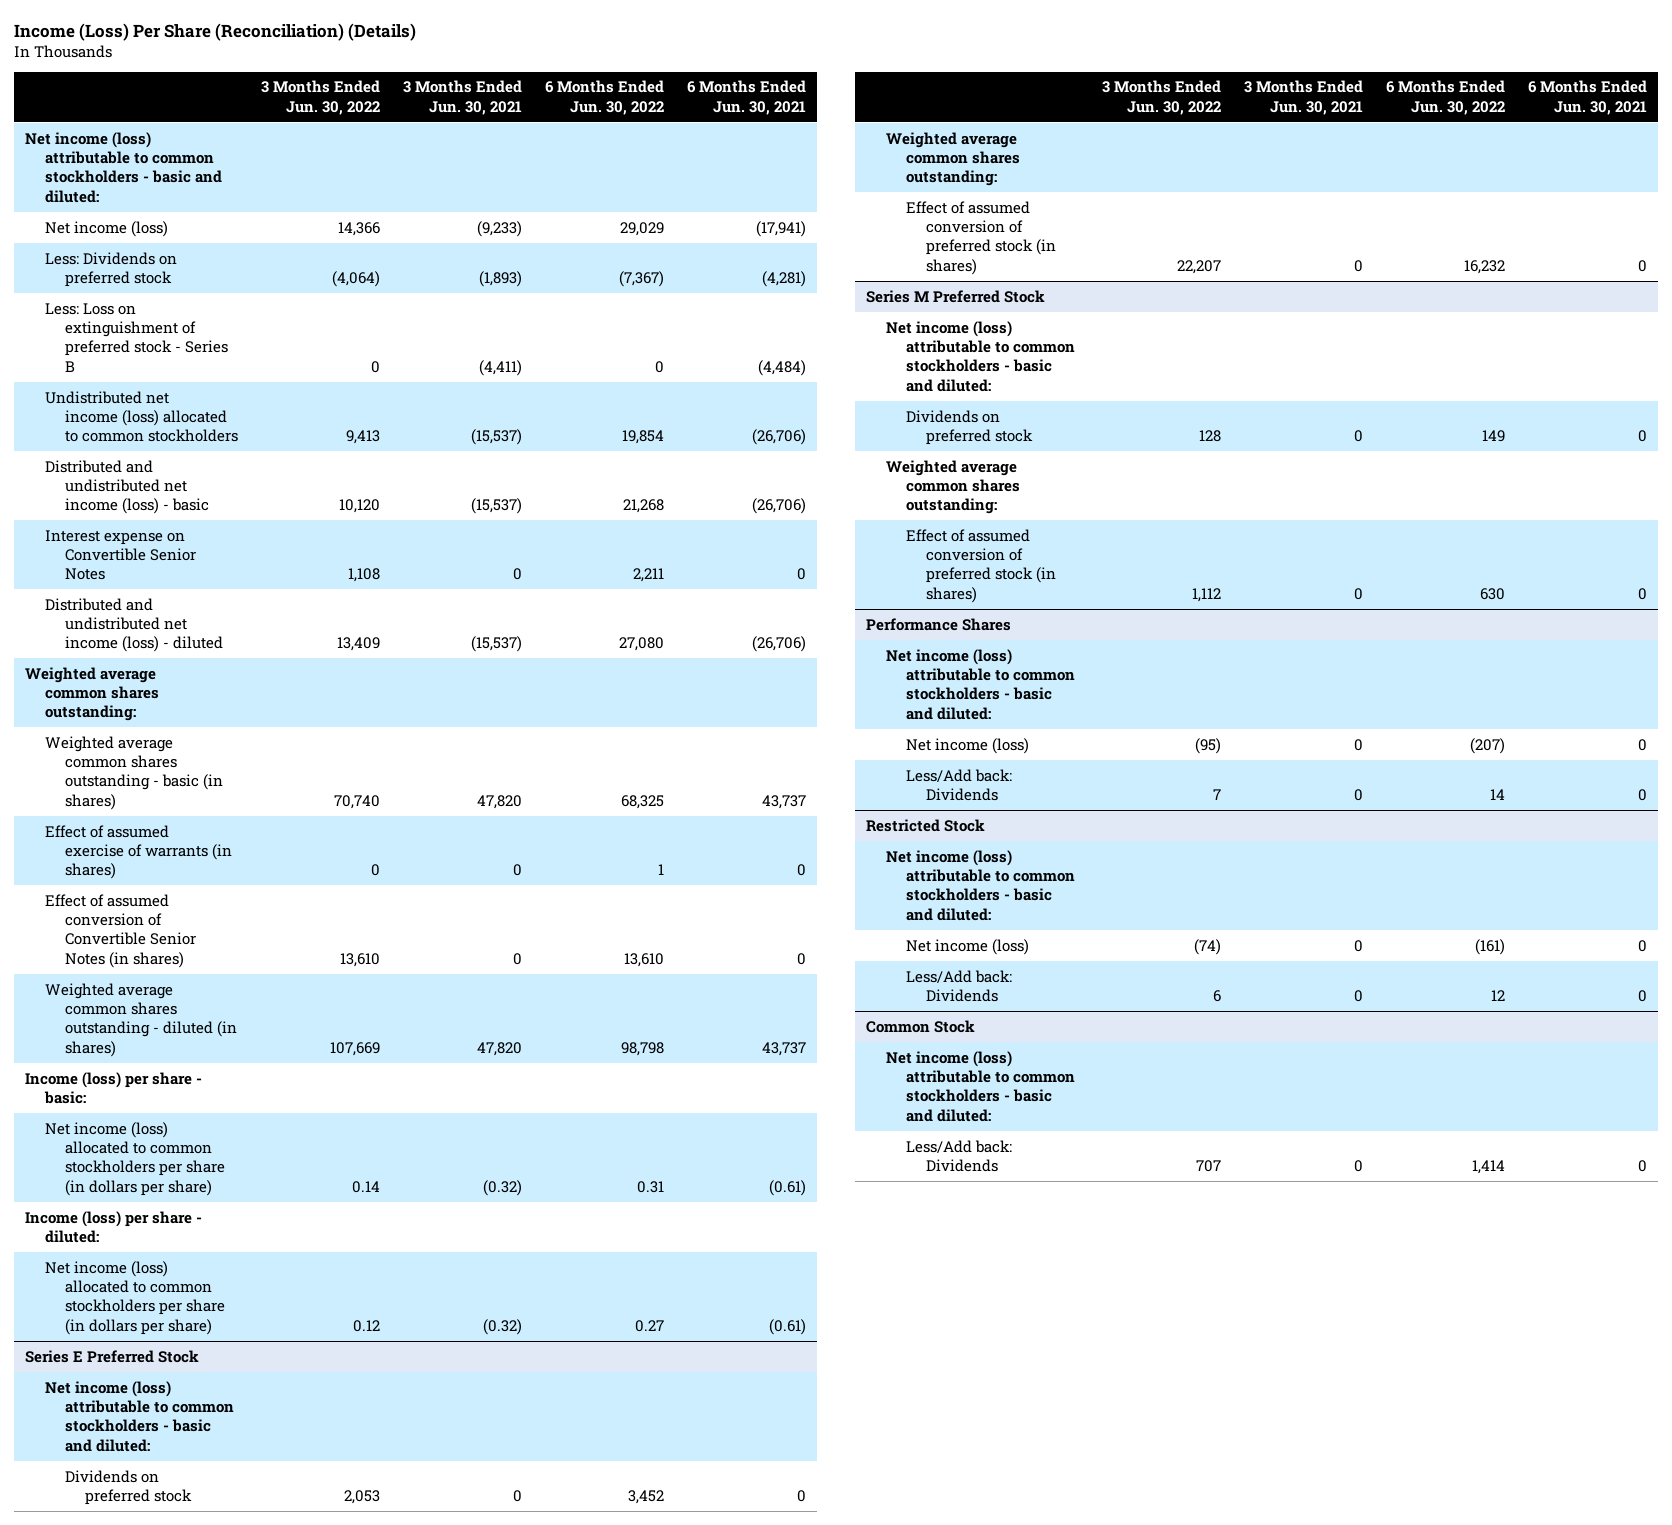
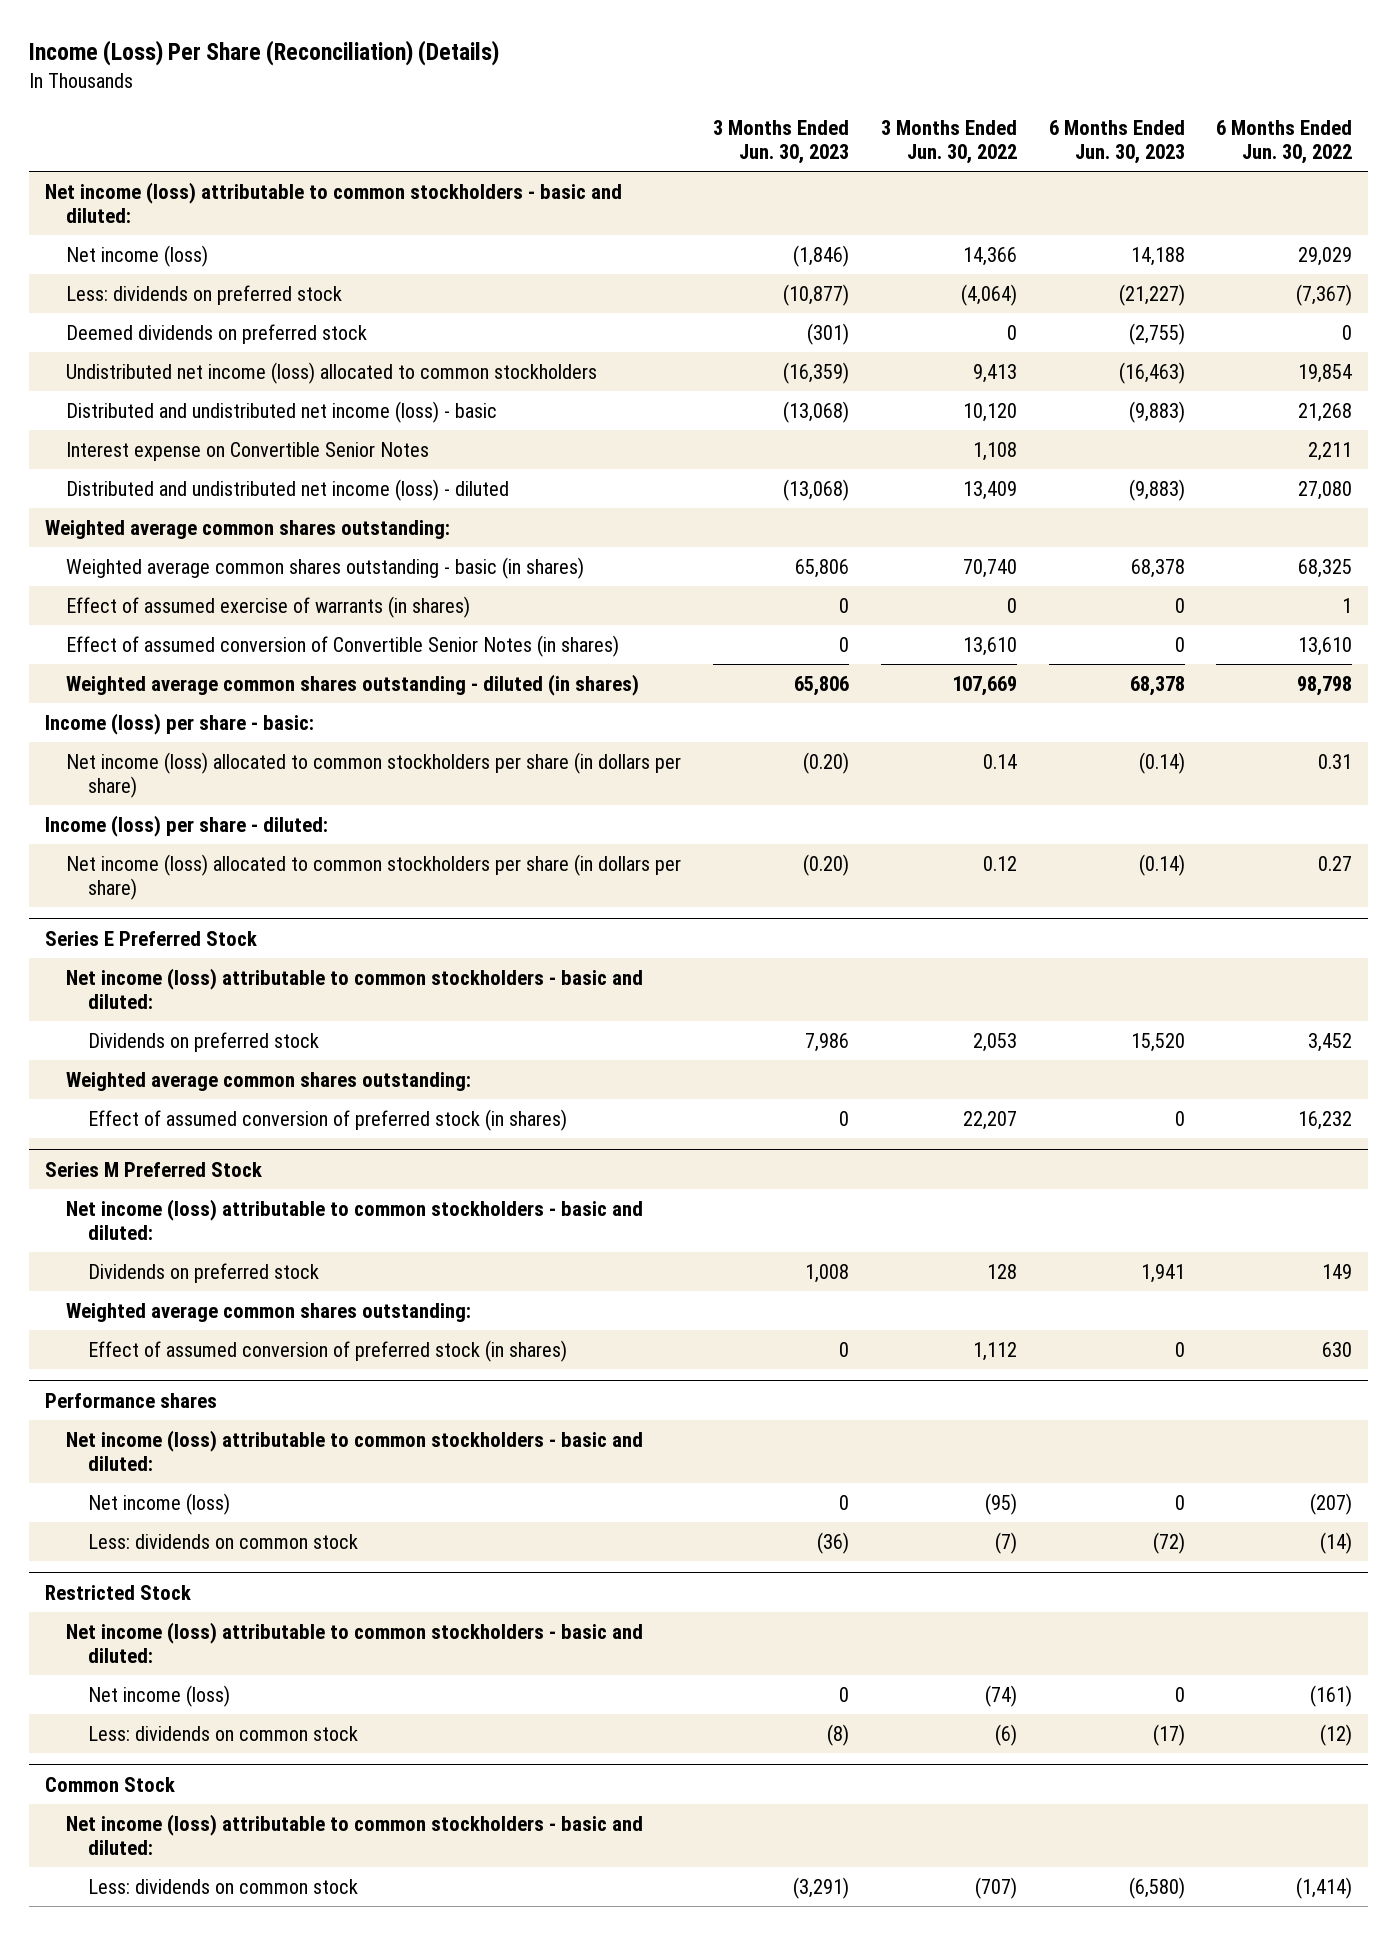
[403,80,523,115] 3 Months Ended Jun. 30, 2021 -> none
[686,80,806,115] 6 Months Ended Jun. 30, 2021 -> none
none -> [713,119,850,164] 3 Months Ended Jun. 30, 2023
none -> [1048,119,1185,164] 6 Months Ended Jun. 30, 2023
[45,302,229,372] Less: Loss on extinguishment of preferred stock - Series B -> none
[45,251,178,288] Less: Dividends on preferred stock -> [66,284,343,305] Less: dividends on preferred stock
none -> [66,323,368,344] Deemed dividends on preferred stock
[866,617,1012,631] Performance Shares -> [44,1392,217,1408] Performance shares
[906,768,1013,802] Less/Add back: Dividends -> [88,1533,359,1549] Less: dividends on common stock
[1213,789,1222,801] 7 -> [994,1531,1017,1554] (7)
[1489,789,1505,801] 14 -> [1320,1531,1353,1554] (14)
[906,969,1013,1003] Less/Add back: Dividends -> [88,1725,359,1741] Less: dividends on common stock
[1213,990,1222,1003] 6 -> [994,1723,1017,1746] (6)
[1490,990,1505,1002] 12 -> [1320,1723,1353,1746] (12)
[906,1139,1013,1173] Less/Add back: Dividends -> [88,1878,359,1894] Less: dividends on common stock
[1196,1160,1222,1173] 707 -> [974,1876,1017,1899] (707)
[1471,1160,1505,1175] 1,414 -> [1296,1876,1353,1899] (1,414)

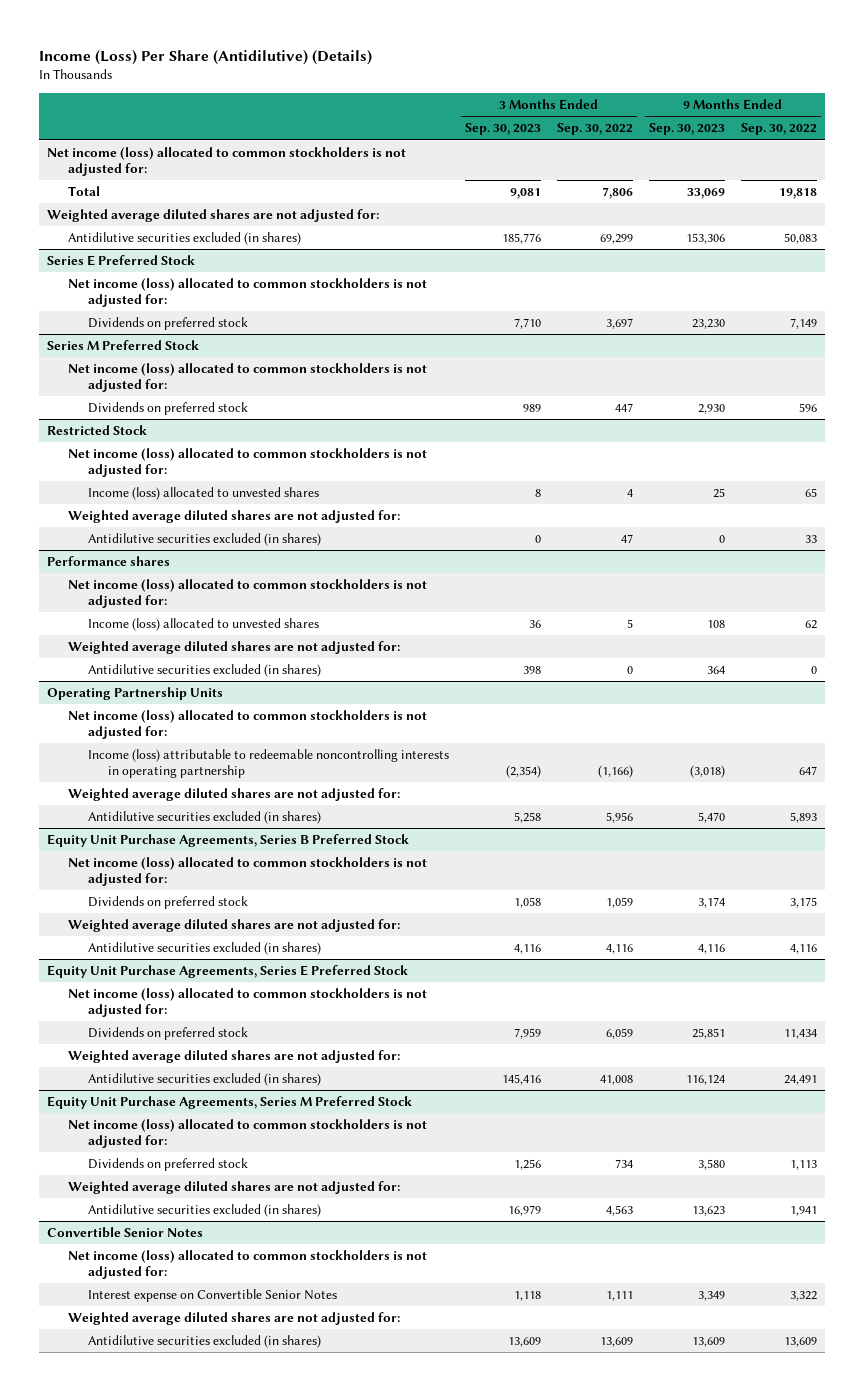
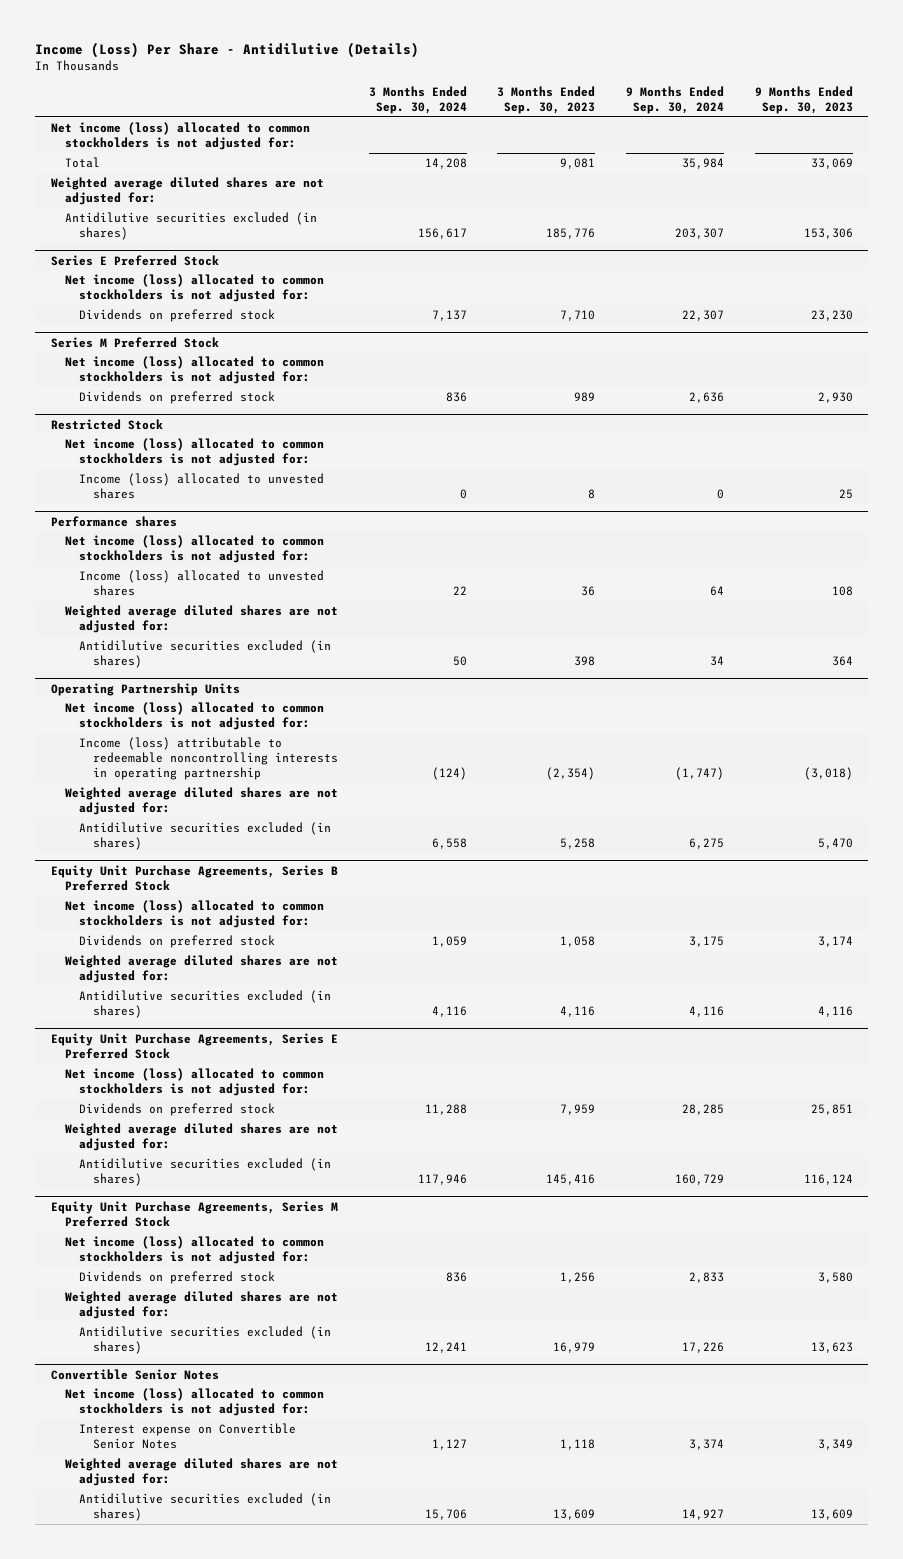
[39,49,373,65] Income (Loss) Per Share (Antidilutive) (Details) -> [35,41,420,58] Income (Loss) Per Share - Antidilutive (Details)
[556,123,633,136] Sep. 30, 2022 -> none
[740,123,817,136] Sep. 30, 2022 -> none
none -> [368,85,467,114] 3 Months Ended Sep. 30, 2024
none -> [625,85,724,114] 9 Months Ended Sep. 30, 2024
[67,510,400,524] Weighted average diluted shares are not adjusted for: -> none
[87,533,321,547] Antidilutive securities excluded (in shares) -> none

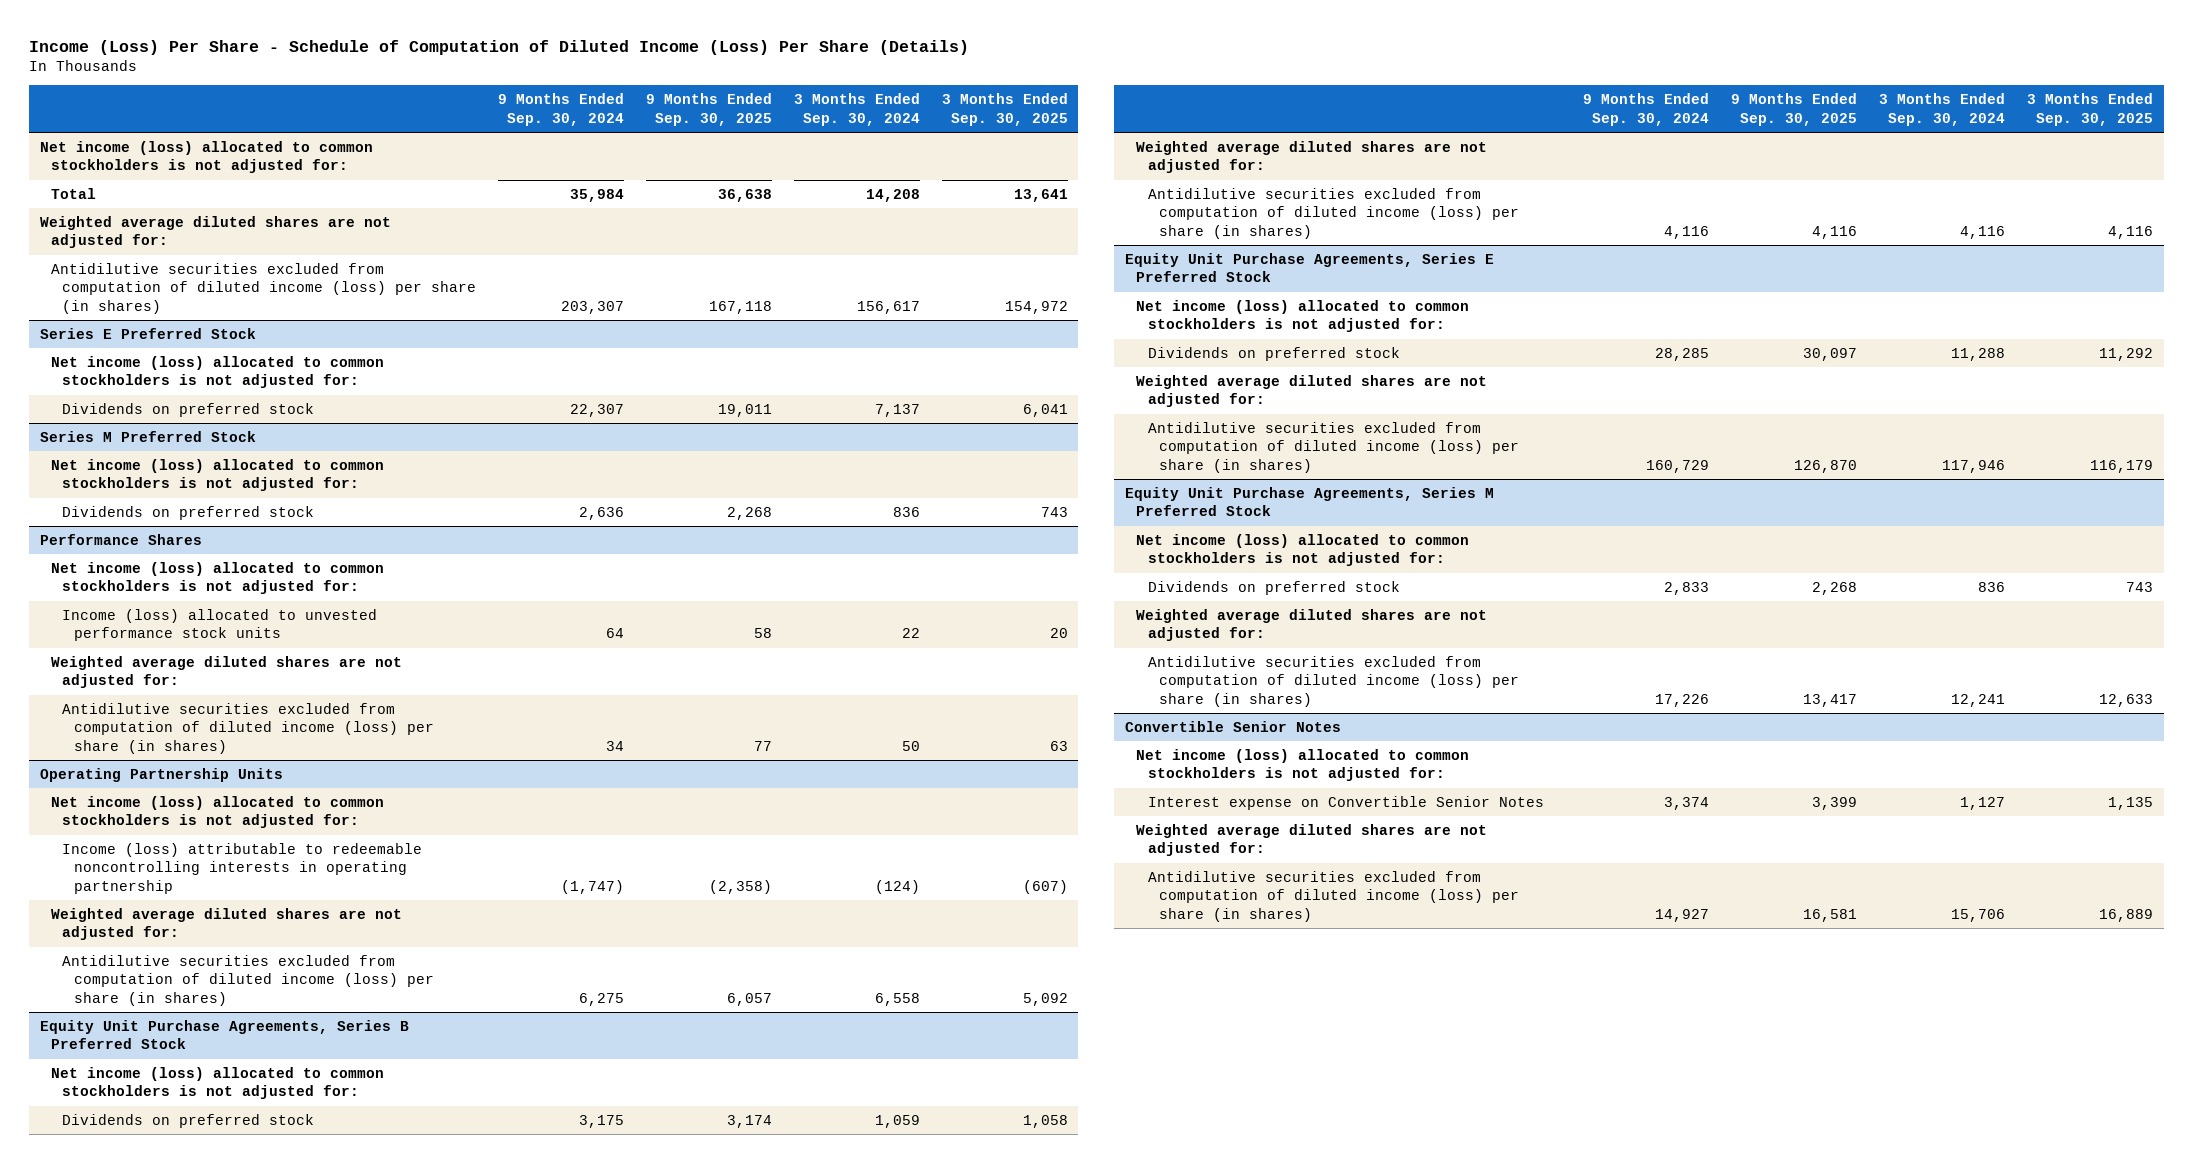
[35,41,420,58] Income (Loss) Per Share - Antidilutive (Details) -> [29,39,970,55] Income (Loss) Per Share - Schedule of Computation of Diluted Income (Loss) Per Share (Details)
[497,85,596,114] 3 Months Ended Sep. 30, 2023 -> none
[754,85,853,114] 9 Months Ended Sep. 30, 2023 -> none
none -> [645,93,772,126] 9 Months Ended Sep. 30, 2025
none -> [941,93,1068,126] 3 Months Ended Sep. 30, 2025
[64,212,317,241] Antidilutive securities excluded (in shares) -> [51,262,477,314] Antidilutive securities excluded from computation of diluted income (loss) per share (in shares)
[50,418,163,430] Restricted Stock -> none
[64,438,324,467] Net income (loss) allocated to common stockholders is not adjusted for: -> none
[78,473,324,500] Income (loss) allocated to unvested shares -> none
[50,515,177,527] Performance shares -> [40,533,203,545] Performance Shares
[78,570,324,597] Income (loss) allocated to unvested shares -> [62,608,378,642] Income (loss) allocated to unvested performance stock units
[78,640,331,669] Antidilutive securities excluded (in shares) -> [62,702,434,754] Antidilutive securities excluded from computation of diluted income (loss) per share (in shares)
[78,822,331,851] Antidilutive securities excluded (in shares) -> [62,954,434,1006] Antidilutive securities excluded from computation of diluted income (loss) per share (in shares)
[78,990,331,1019] Antidilutive securities excluded (in shares) -> [1147,187,1519,239] Antidilutive securities excluded from computation of diluted income (loss) per share (in shares)
[78,1158,331,1187] Antidilutive securities excluded (in shares) -> [1147,421,1519,473] Antidilutive securities excluded from computation of diluted income (loss) per share (in shares)
[78,1326,331,1355] Antidilutive securities excluded (in shares) -> [1147,655,1519,707] Antidilutive securities excluded from computation of diluted income (loss) per share (in shares)
[78,1493,331,1522] Antidilutive securities excluded (in shares) -> [1147,870,1519,922] Antidilutive securities excluded from computation of diluted income (loss) per share (in shares)

